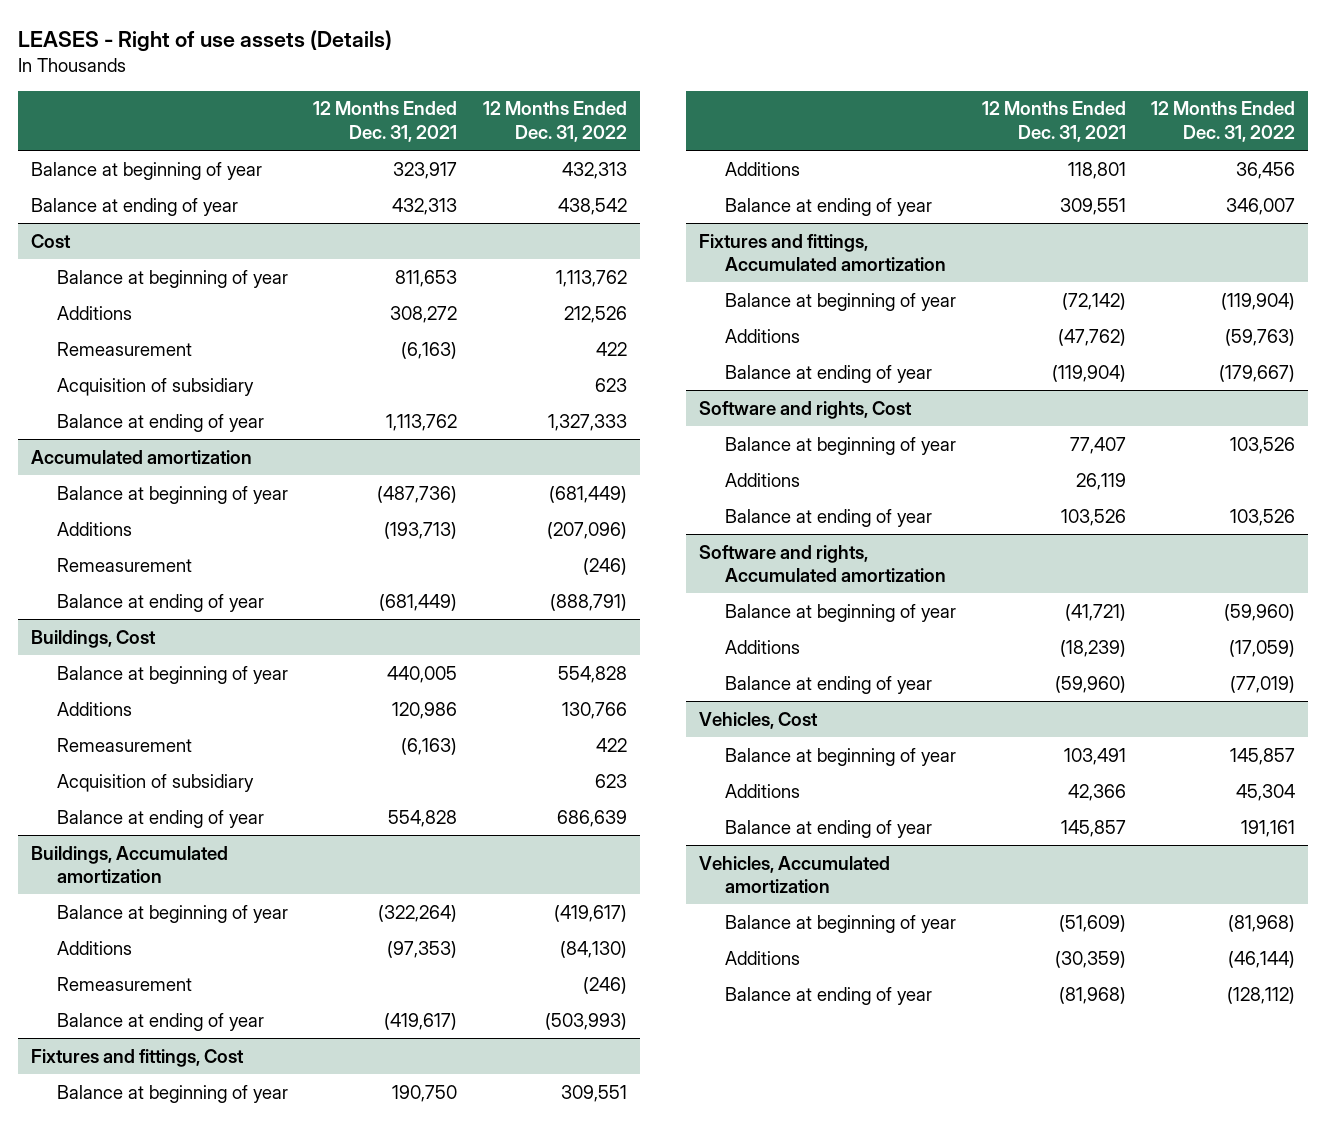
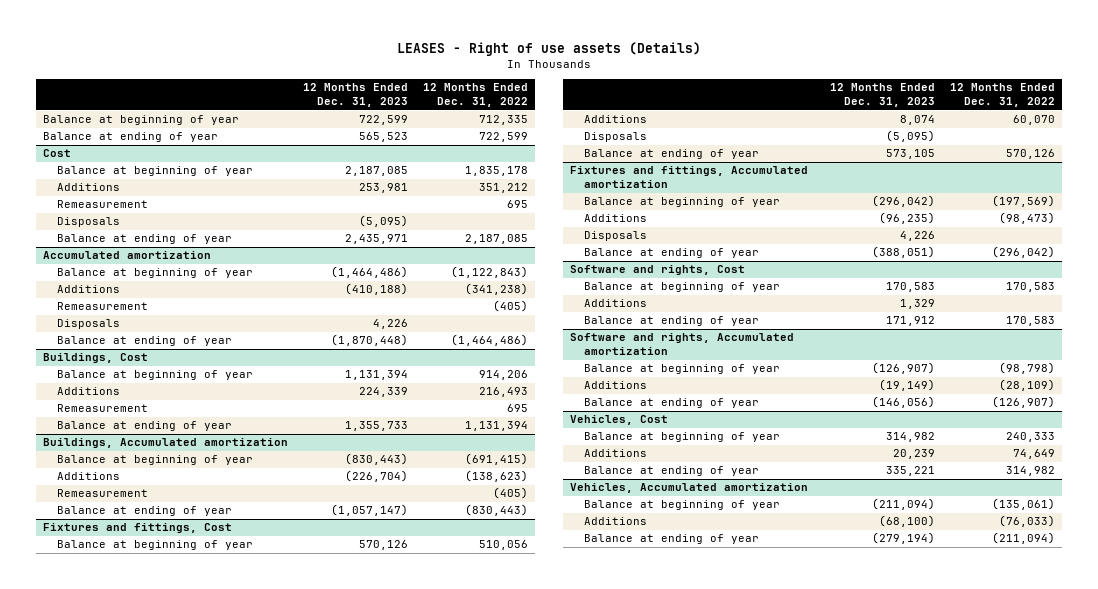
[313,101,458,142] 12 Months Ended Dec. 31, 2021 -> none
none -> [303,83,409,108] 12 Months Ended Dec. 31, 2023
[561,161,627,179] 432,313 -> [478,115,528,126] 712,335
[557,197,627,215] 438,542 -> [478,132,528,143] 722,599
[56,377,254,396] Acquisition of subsidiary -> none
[555,269,627,287] 1,113,762 -> [464,166,528,177] 1,835,178
[563,305,627,323] 212,526 -> [478,183,528,194] 351,212
[595,341,627,356] 422 -> [506,200,528,209] 695
none -> [56,217,120,228] Disposals
[547,413,627,431] 1,327,333 -> [464,234,528,245] 2,187,085
[548,485,627,503] (681,449) -> [450,266,528,279] (1,122,843)
[546,521,627,539] (207,096) -> [464,283,528,296] (341,238)
[582,557,627,575] (246) -> [492,300,528,313] (405)
none -> [56,319,120,330] Disposals
[549,593,627,611] (888,791) -> [450,334,528,347] (1,464,486)
[56,773,254,792] Acquisition of subsidiary -> none
[557,665,627,683] 554,828 -> [478,370,528,381] 914,206
[561,701,627,719] 130,766 -> [478,387,528,398] 216,493
[595,737,627,752] 422 -> [506,404,528,413] 695
[556,809,627,827] 686,639 -> [464,421,528,432] 1,131,394
[553,904,627,922] (419,617) -> [464,453,528,466] (691,415)
[559,940,627,958] (84,130) -> [464,470,528,483] (138,623)
[582,976,627,994] (246) -> [492,487,528,500] (405)
[544,1012,627,1030] (503,993) -> [464,504,528,517] (830,443)
[560,1084,627,1102] 309,551 -> [478,540,528,551] 510,056
[1236,161,1296,179] 36,456 -> [1012,115,1055,126] 60,070
none -> [583,132,647,143] Disposals
[1226,197,1296,215] 346,007 -> [1005,149,1055,160] 570,126
[1221,292,1296,310] (119,904) -> [991,195,1055,208] (197,569)
[1225,328,1296,346] (59,763) -> [998,212,1055,225] (98,473)
none -> [583,231,647,242] Disposals
[1219,364,1296,382] (179,667) -> [991,246,1055,259] (296,042)
[1230,436,1296,454] 103,526 -> [1005,282,1055,293] 170,583
[1230,508,1296,526] 103,526 -> [1005,316,1055,327] 170,583
[1224,603,1296,621] (59,960) -> [998,362,1055,375] (98,798)
[1229,639,1296,657] (17,059) -> [998,379,1055,392] (28,109)
[1230,675,1296,693] (77,019) -> [991,396,1055,409] (126,907)
[1230,747,1296,765] 145,857 -> [1005,432,1055,443] 240,333
[1236,783,1296,801] 45,304 -> [1012,449,1055,460] 74,649
[1241,819,1296,837] 191,161 -> [1005,466,1055,477] 314,982
[1228,914,1296,932] (81,968) -> [991,498,1055,511] (135,061)
[1228,950,1296,968] (46,144) -> [998,515,1055,528] (76,033)
[1227,986,1296,1004] (128,112) -> [991,532,1055,545] (211,094)

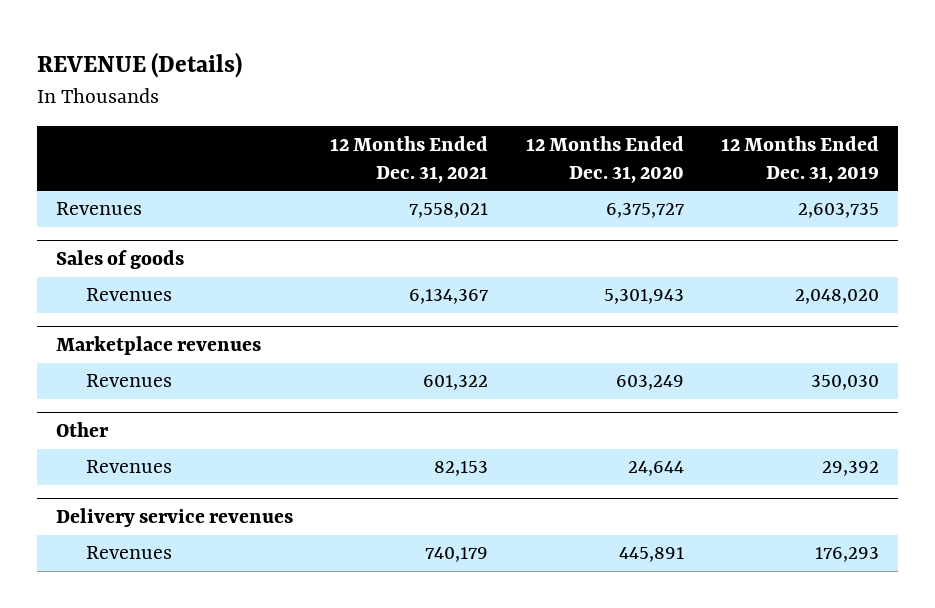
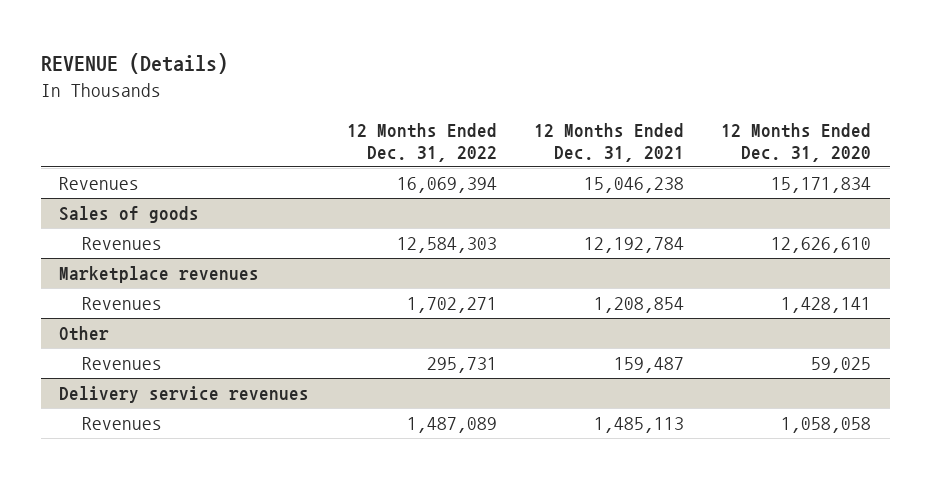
[721,135,880,183] 12 Months Ended Dec. 31, 2019 -> none
none -> [346,123,497,163] 12 Months Ended Dec. 31, 2022
[409,203,489,219] 7,558,021 -> [583,177,684,194] 15,046,238
[605,203,684,219] 6,375,727 -> [771,177,872,194] 15,171,834
[409,289,489,305] 6,134,367 -> [583,237,684,254] 12,192,784
[603,289,684,305] 5,301,943 -> [771,237,872,254] 12,626,610
[423,375,489,391] 601,322 -> [593,297,684,314] 1,208,854
[615,375,684,391] 603,249 -> [781,297,872,314] 1,428,141
[434,461,489,477] 82,153 -> [613,357,684,374] 159,487
[627,461,684,477] 24,644 -> [811,357,872,374] 59,025
[425,547,489,563] 740,179 -> [593,417,684,434] 1,485,113
[618,547,684,563] 445,891 -> [781,417,872,434] 1,058,058

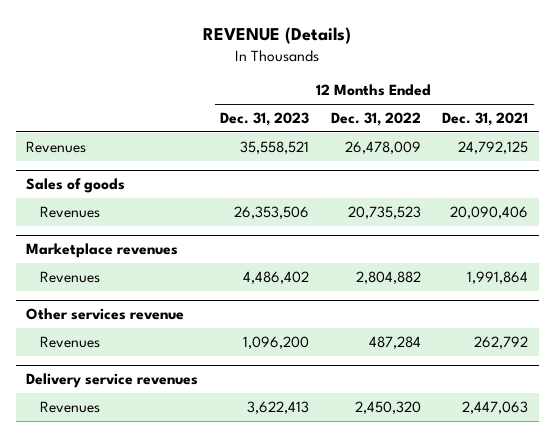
[721,123,872,163] 12 Months Ended Dec. 31, 2020 -> none
none -> [220,111,310,126] Dec. 31, 2023
[396,177,497,194] 16,069,394 -> [344,140,421,154] 26,478,009
[583,177,684,194] 15,046,238 -> [458,140,529,154] 24,792,125
[396,237,497,254] 12,584,303 -> [347,205,421,219] 20,735,523
[583,237,684,254] 12,192,784 -> [450,205,529,219] 20,090,406
[406,297,497,314] 1,702,271 -> [355,270,421,284] 2,804,882
[593,297,684,314] 1,208,854 -> [467,270,529,284] 1,991,864
[59,326,110,342] Other -> [26,308,185,321] Other services revenue
[426,357,497,374] 295,731 -> [368,335,421,349] 487,284
[613,357,684,374] 159,487 -> [474,335,529,349] 262,792
[406,417,497,434] 1,487,089 -> [354,400,421,414] 2,450,320
[593,417,684,434] 1,485,113 -> [462,400,529,414] 2,447,063

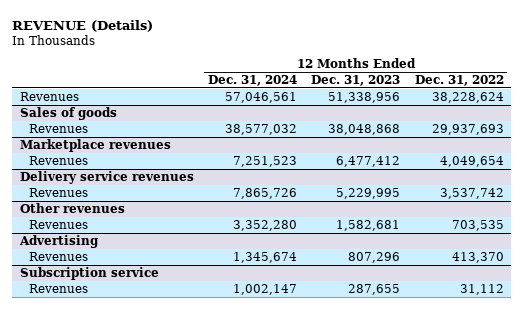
[442,111,529,126] Dec. 31, 2021 -> none
none -> [207,75,297,87] Dec. 31, 2024
[240,140,310,154] 35,558,521 -> [328,92,401,104] 51,338,956
[344,140,421,154] 26,478,009 -> [431,92,504,104] 38,228,624
[234,205,310,219] 26,353,506 -> [328,124,401,136] 38,048,868
[347,205,421,219] 20,735,523 -> [431,124,504,136] 29,937,693
[26,308,185,321] Other services revenue -> none
[39,335,100,348] Revenues -> none
[243,270,310,284] 4,486,402 -> [336,156,401,168] 6,477,412
[355,270,421,284] 2,804,882 -> [439,156,504,168] 4,049,654
[247,400,310,414] 3,622,413 -> [336,188,401,200] 5,229,995
[354,400,421,414] 2,450,320 -> [439,188,504,200] 3,537,742
none -> [19,203,125,214] Other revenues
none -> [29,220,89,230] Revenues
none -> [18,235,99,249] Advertising
none -> [29,252,89,262] Revenues
none -> [19,267,159,281] Subscription service
none -> [29,284,89,294] Revenues

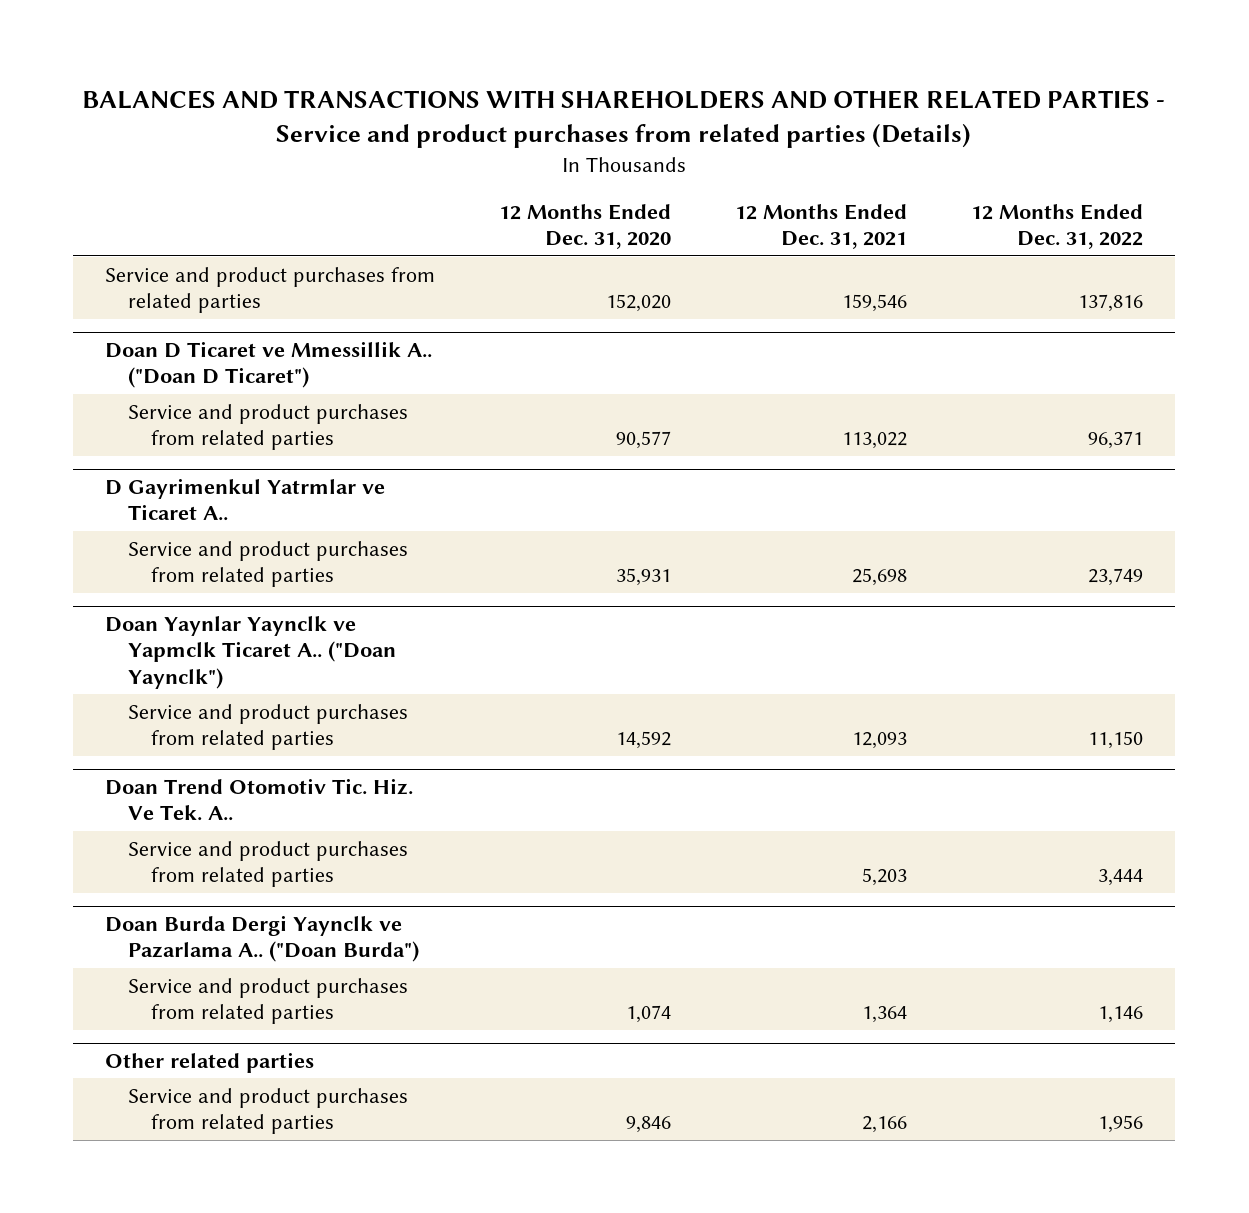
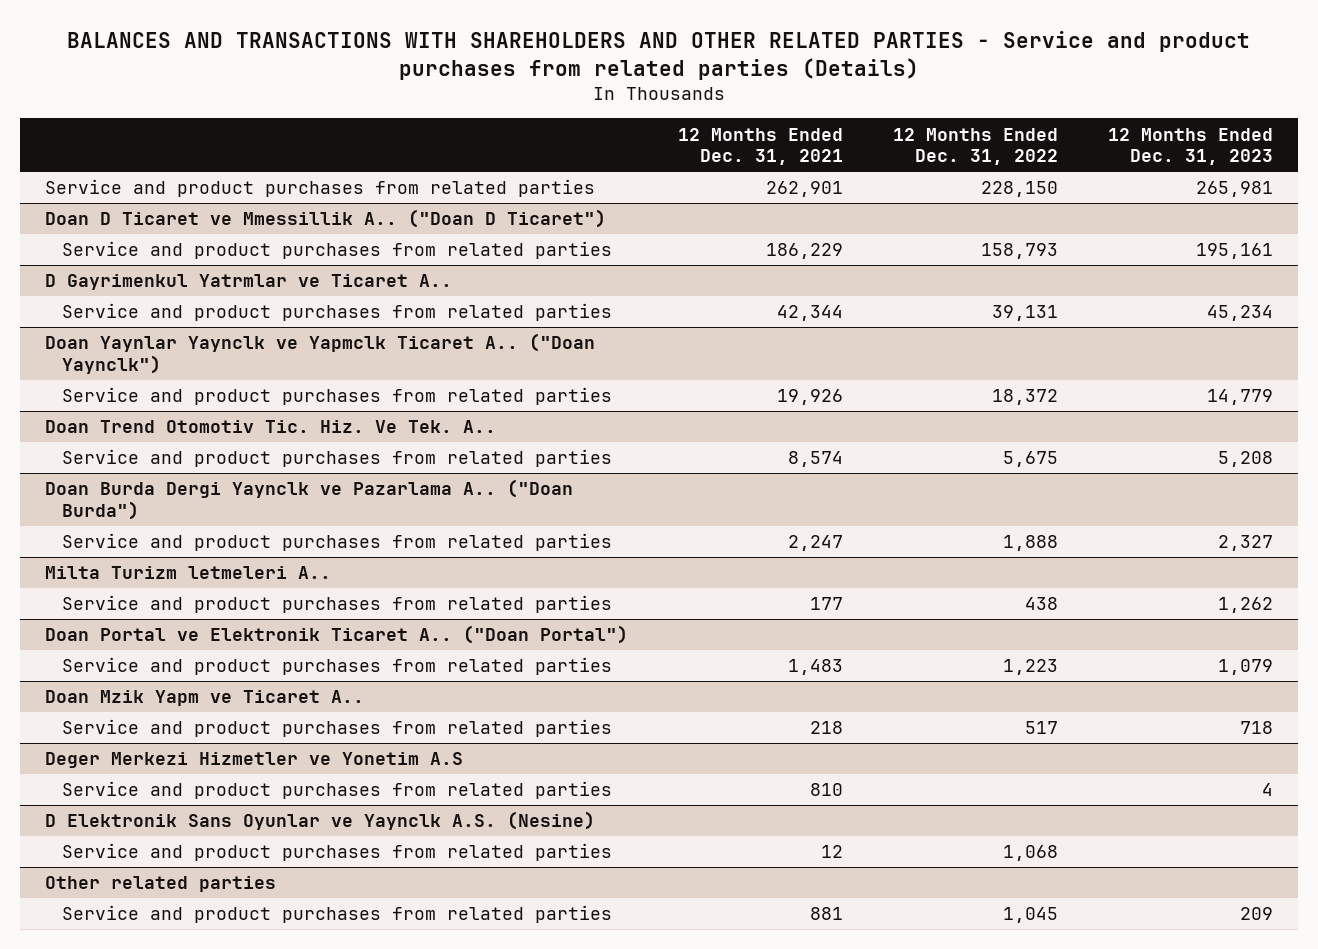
[499,204,672,250] 12 Months Ended Dec. 31, 2020 -> none
none -> [1107,127,1273,166] 12 Months Ended Dec. 31, 2023
[842,294,908,313] 159,546 -> [765,181,843,198] 262,901
[1078,294,1144,313] 137,816 -> [980,181,1058,198] 228,150
[842,432,908,450] 113,022 -> [765,243,843,260] 186,229
[1088,431,1144,450] 96,371 -> [980,243,1058,260] 158,793
[852,568,908,587] 25,698 -> [776,305,843,322] 42,344
[1088,568,1144,587] 23,749 -> [991,305,1058,322] 39,131
[852,732,908,750] 12,093 -> [776,389,843,406] 19,926
[1088,731,1144,750] 11,150 -> [991,389,1058,406] 18,372
[862,868,908,887] 5,203 -> [787,451,843,468] 8,574
[1098,869,1144,887] 3,444 -> [1002,451,1058,468] 5,675
[862,1006,908,1024] 1,364 -> [787,535,843,552] 2,247
[1098,1006,1144,1024] 1,146 -> [1002,535,1058,552] 1,888
none -> [45,566,332,580] Milta Turizm letmeleri A..
none -> [61,595,612,614] Service and product purchases from related parties
none -> [45,625,629,645] Doan Portal ve Elektronik Ticaret A.. ("Doan Portal")
none -> [61,657,612,676] Service and product purchases from related parties
none -> [45,690,365,707] Doan Mzik Yapm ve Ticaret A..
none -> [61,719,612,738] Service and product purchases from related parties
none -> [45,752,464,769] Deger Merkezi Hizmetler ve Yonetim A.S
none -> [61,781,612,800] Service and product purchases from related parties
none -> [45,811,596,831] D Elektronik Sans Oyunlar ve Yaynclk A.S. (Nesine)
none -> [61,843,612,862] Service and product purchases from related parties
[862,1116,908,1134] 2,166 -> [809,907,843,921] 881
[1098,1115,1144,1134] 1,956 -> [1002,907,1058,924] 1,045

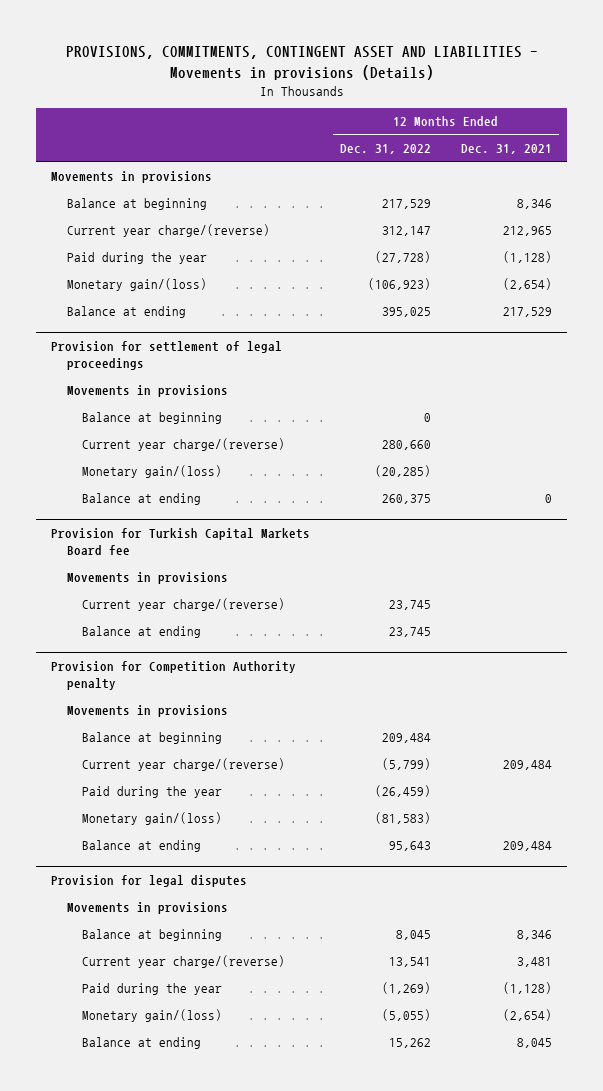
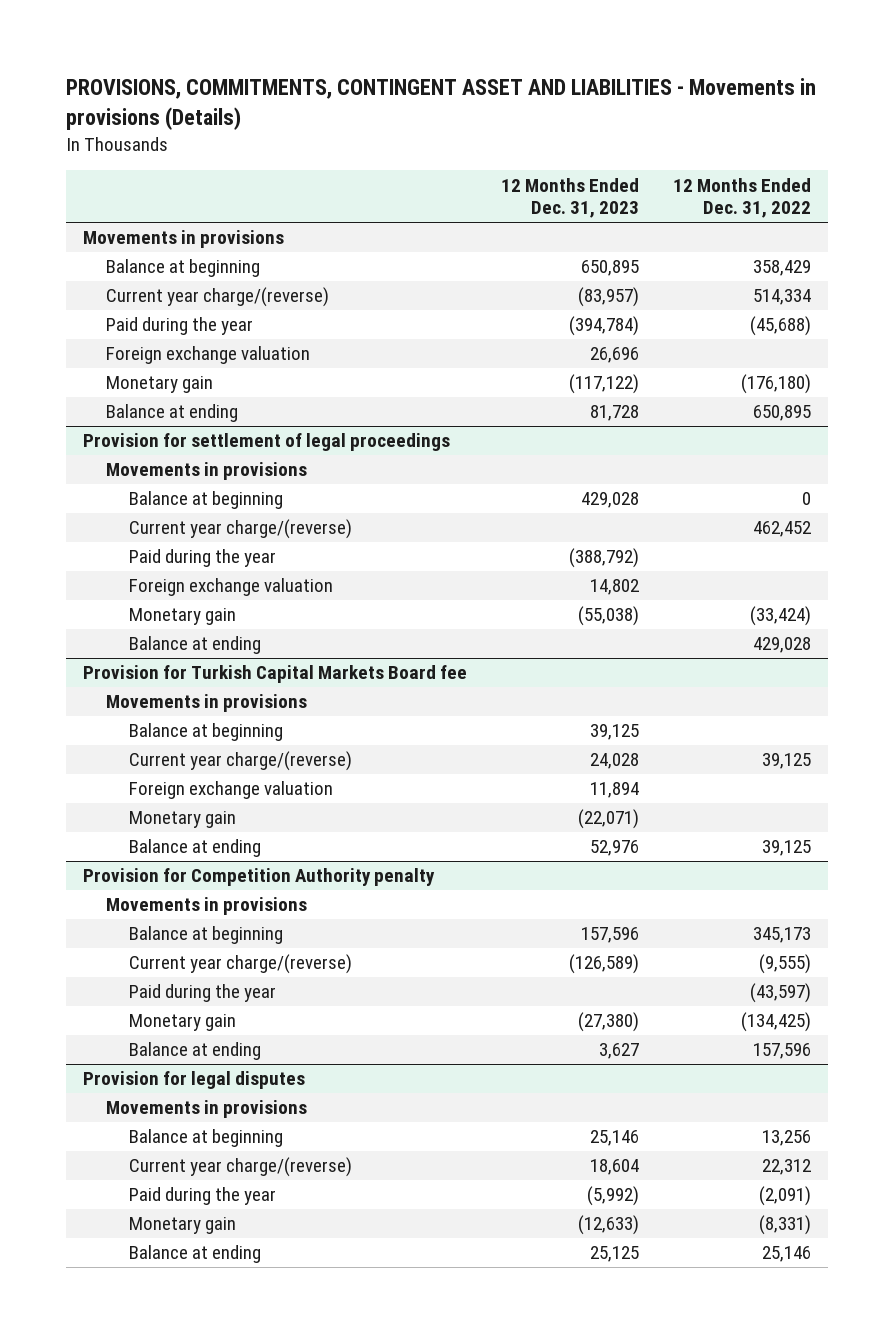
[460,144,552,155] Dec. 31, 2021 -> none
none -> [500,177,639,219] 12 Months Ended Dec. 31, 2023
[382,198,432,209] 217,529 -> [752,260,811,277] 358,429
[382,225,432,236] 312,147 -> [752,289,811,306] 514,334
[375,250,432,263] (27,728) -> [749,316,811,337] (45,688)
none -> [105,346,310,365] Foreign exchange valuation
[66,277,207,291] Monetary gain/(loss) -> [105,376,213,394] Monetary gain
[368,277,432,290] (106,923) -> [740,374,811,395] (176,180)
[382,306,432,317] 395,025 -> [752,405,811,422] 650,895
[382,439,432,450] 280,660 -> [752,521,811,538] 462,452
none -> [129,549,277,568] Paid during the year
none -> [129,578,334,597] Foreign exchange valuation
[82,464,223,478] Monetary gain/(loss) -> [129,608,237,626] Monetary gain
[375,464,432,477] (20,285) -> [749,606,811,627] (33,424)
[382,493,432,504] 260,375 -> [752,637,811,654] 429,028
none -> [129,723,284,742] Balance at beginning
[389,599,432,610] 23,745 -> [761,753,811,770] 39,125
none -> [129,781,334,800] Foreign exchange valuation
none -> [129,811,237,829] Monetary gain
[389,626,432,637] 23,745 -> [761,840,811,857] 39,125
[382,732,432,743] 209,484 -> [752,927,811,944] 345,173
[382,757,432,770] (5,799) -> [758,954,811,975] (9,555)
[375,784,432,797] (26,459) -> [749,983,811,1004] (43,597)
[82,811,223,825] Monetary gain/(loss) -> [129,1014,237,1032] Monetary gain
[375,811,432,824] (81,583) -> [740,1012,811,1033] (134,425)
[389,840,432,851] 95,643 -> [752,1043,811,1060] 157,596
[396,929,432,940] 8,045 -> [761,1130,811,1147] 13,256
[389,956,432,967] 13,541 -> [761,1159,811,1176] 22,312
[382,981,432,994] (1,269) -> [758,1186,811,1207] (2,091)
[82,1008,223,1022] Monetary gain/(loss) -> [129,1217,237,1235] Monetary gain
[382,1008,432,1021] (5,055) -> [758,1215,811,1236] (8,331)
[389,1037,432,1048] 15,262 -> [761,1246,811,1263] 25,146

